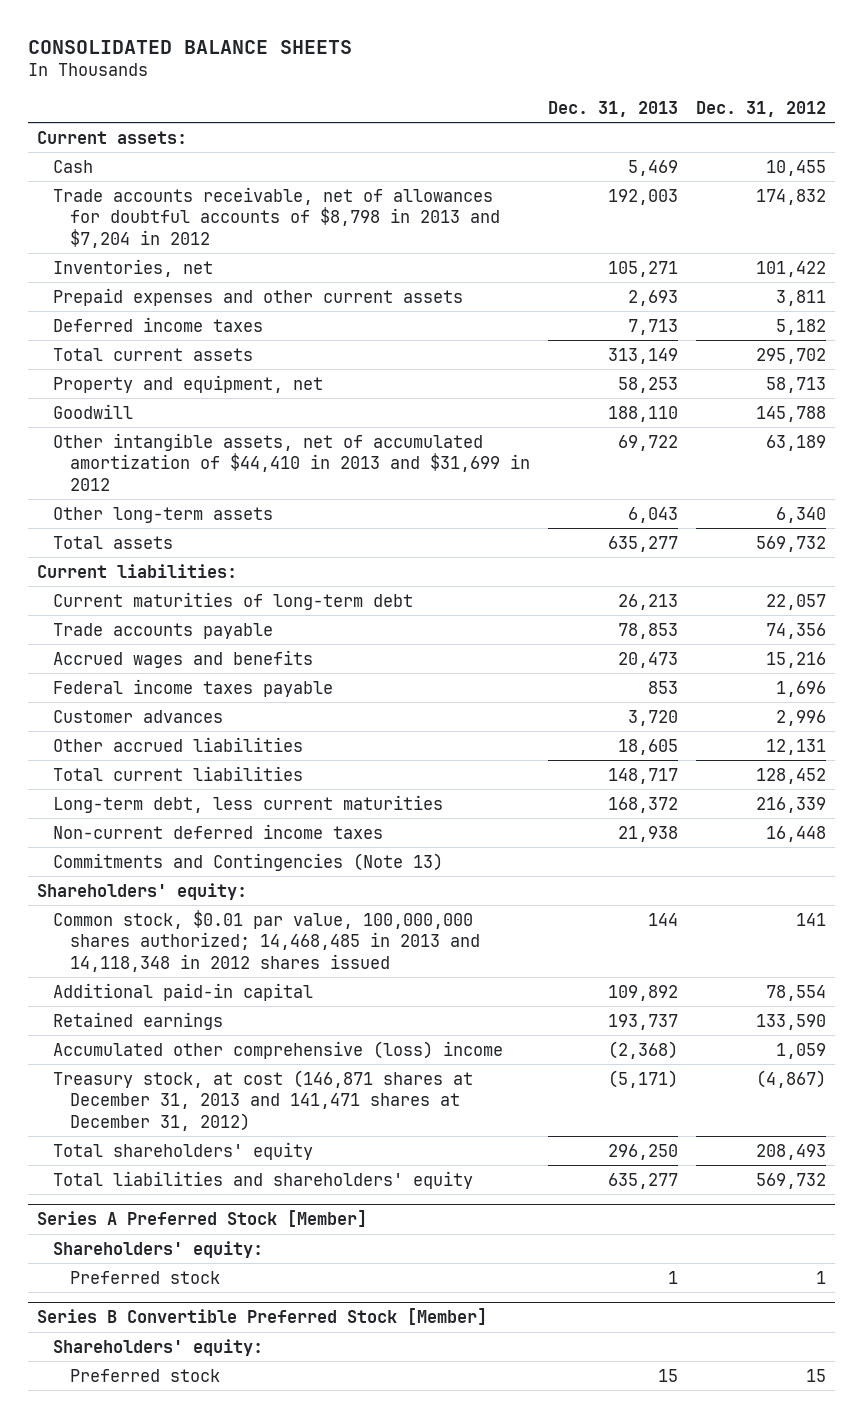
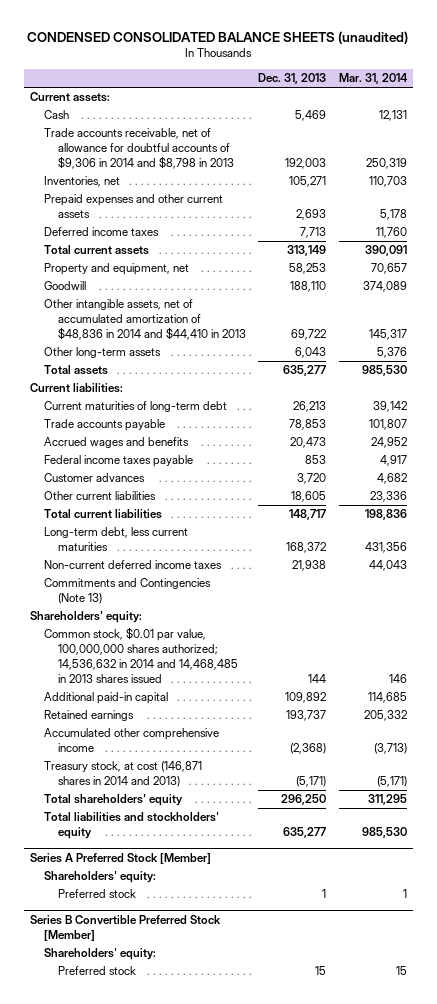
[27,39,352,54] CONSOLIDATED BALANCE SHEETS -> [27,30,409,44] CONDENSED CONSOLIDATED BALANCE SHEETS (unaudited)
[696,101,827,118] Dec. 31, 2012 -> none
none -> [338,73,408,85] Mar. 31, 2014
[53,186,500,248] Trade accounts receivable, net of allowances for doubtful accounts of $8,798 in 2013 and $7,204 in 2012 -> [44,128,235,170] Trade accounts receivable, net of allowance for doubtful accounts of $9,306 in 2014 and $8,798 in 2013
[53,432,530,491] Other intangible assets, net of accumulated amortization of $44,410 in 2013 and $31,699 in 2012 -> [44,299,247,341] Other intangible assets, net of accumulated amortization of $48,836 in 2014 and $44,410 in 2013
[53,736,304,752] Other accrued liabilities -> [44,491,157,501] Other current liabilities
[53,909,480,972] Common stock, $0.01 par value, 100,000,000 shares authorized; 14,468,485 in 2013 and 14,118,348 in 2012 shares issued -> [44,627,239,684] Common stock, $0.01 par value, 100,000,000 shares authorized; 14,536,632 in 2014 and 14,468,485 in 2013 shares issued
[53,1040,504,1059] Accumulated other comprehensive (loss) income -> [44,728,220,753] Accumulated other comprehensive income
[53,1069,474,1131] Treasury stock, at cost (146,871 shares at December 31, 2013 and 141,471 shares at December 31, 2012) -> [44,761,203,788] Treasury stock, at cost (146,871 shares in 2014 and 2013)
[53,1170,474,1189] Total liabilities and shareholders' equity -> [44,812,220,840] Total liabilities and stockholders' equity

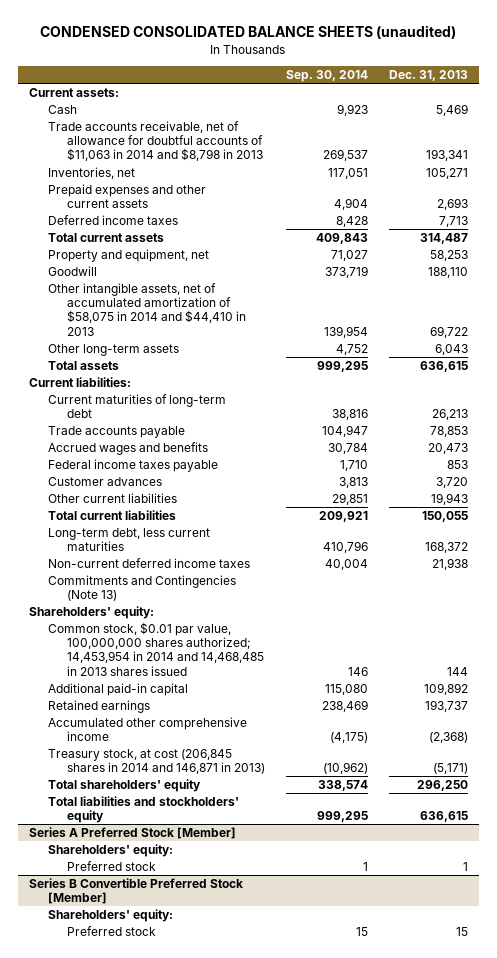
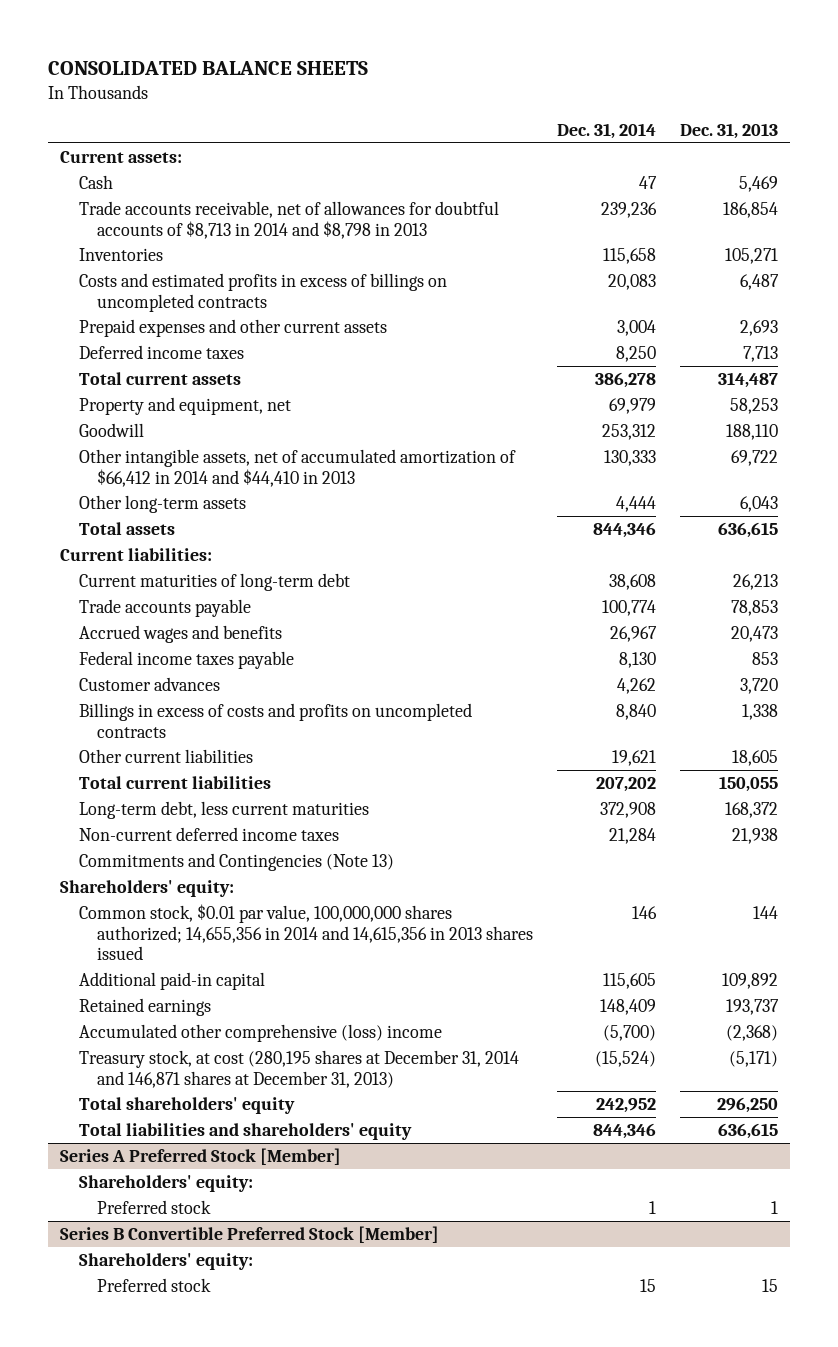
[40,25,457,40] CONDENSED CONSOLIDATED BALANCE SHEETS (unaudited) -> [47,61,368,76] CONSOLIDATED BALANCE SHEETS
[286,69,369,82] Sep. 30, 2014 -> none
none -> [557,123,657,140] Dec. 31, 2014
[48,121,264,162] Trade accounts receivable, net of allowance for doubtful accounts of $11,063 in 2014 and $8,798 in 2013 -> [78,200,499,239] Trade accounts receivable, net of allowances for doubtful accounts of $8,713 in 2014 and $8,798 in 2013
[426,149,469,162] 193,341 -> [722,201,778,218] 186,854
[48,167,136,180] Inventories, net -> [78,247,163,261] Inventories
none -> [78,272,447,312] Costs and estimated profits in excess of billings on uncompleted contracts
[48,283,247,336] Other intangible assets, net of accumulated amortization of $58,075 in 2014 and $44,410 in 2013 -> [78,448,516,487] Other intangible assets, net of accumulated amortization of $66,412 in 2014 and $44,410 in 2013
none -> [78,702,472,738] Billings in excess of costs and profits on uncompleted contracts
[431,493,469,506] 19,943 -> [731,749,778,766] 18,605
[48,622,265,676] Common stock, $0.01 par value, 100,000,000 shares authorized; 14,453,954 in 2014 and 14,468,485 in 2013 shares issued -> [78,903,534,961] Common stock, $0.01 par value, 100,000,000 shares authorized; 14,655,356 in 2014 and 14,615,356 in 2013 shares issued
[48,717,248,742] Accumulated other comprehensive income -> [78,1023,442,1042] Accumulated other comprehensive (loss) income
[48,749,266,775] Treasury stock, at cost (206,845 shares in 2014 and 146,871 in 2013) -> [78,1049,519,1088] Treasury stock, at cost (280,195 shares at December 31, 2014 and 146,871 shares at December 31, 2013)
[48,796,240,824] Total liabilities and stockholders' equity -> [78,1122,412,1140] Total liabilities and shareholders' equity

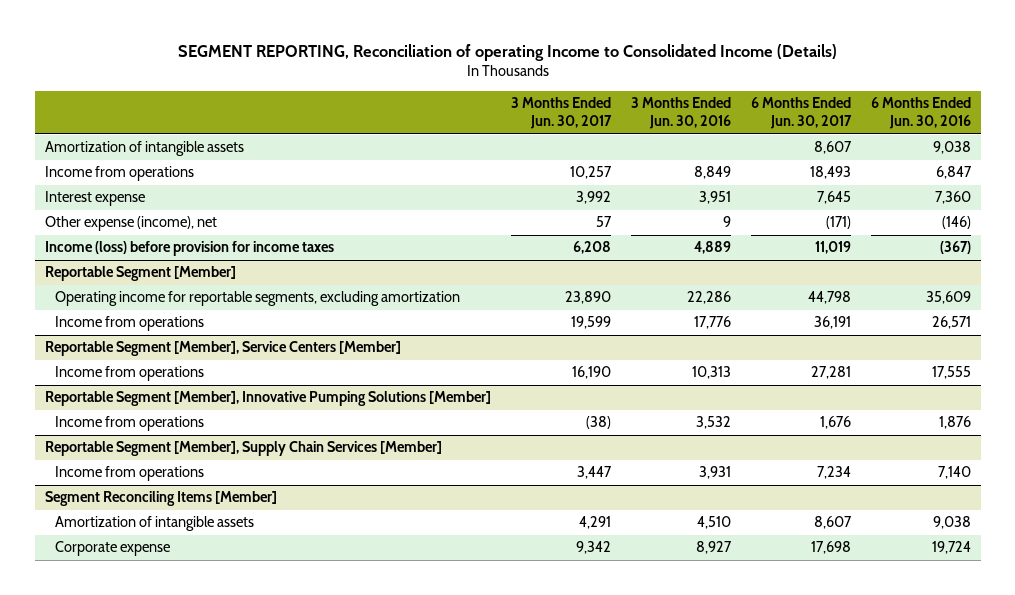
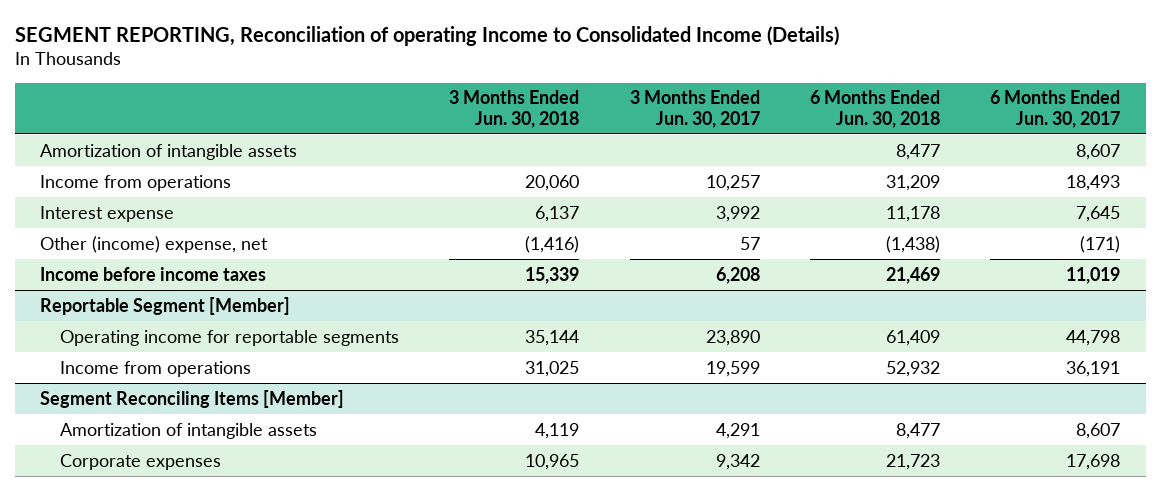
[630,96,731,130] 3 Months Ended Jun. 30, 2016 -> none
[870,96,971,130] 6 Months Ended Jun. 30, 2016 -> none
none -> [449,90,580,128] 3 Months Ended Jun. 30, 2018
none -> [810,90,941,128] 6 Months Ended Jun. 30, 2018
[44,216,217,232] Other expense (income), net -> [40,235,269,253] Other (income) expense, net
[44,241,334,257] Income (loss) before provision for income taxes -> [40,266,267,281] Income before income taxes
[54,291,460,307] Operating income for reportable segments, excluding amortization -> [60,329,400,346] Operating income for reportable segments
[44,341,401,357] Reportable Segment [Member], Service Centers [Member] -> none
[54,366,204,382] Income from operations -> none
[44,391,491,407] Reportable Segment [Member], Innovative Pumping Solutions [Member] -> none
[54,416,204,432] Income from operations -> none
[44,441,442,457] Reportable Segment [Member], Supply Chain Services [Member] -> none
[54,466,204,482] Income from operations -> none
[54,541,170,557] Corporate expense -> [60,453,222,470] Corporate expenses

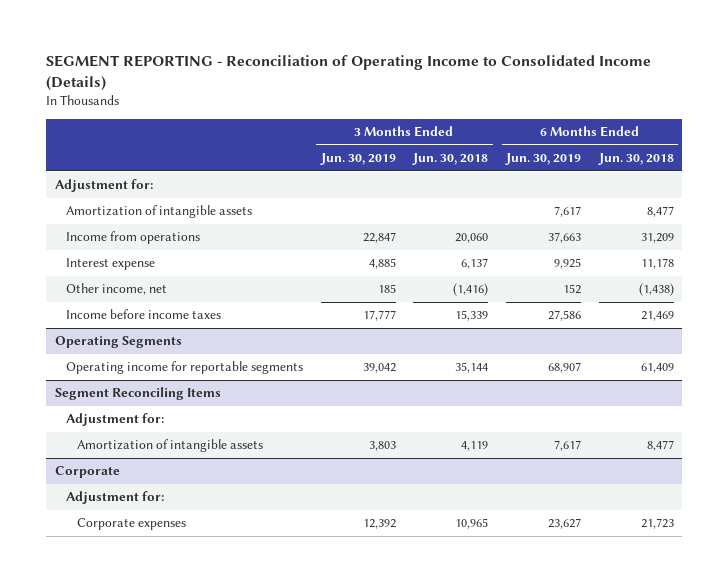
[15,25,840,46] SEGMENT REPORTING, Reconciliation of operating Income to Consolidated Income (Details) -> [45,55,651,92] SEGMENT REPORTING - Reconciliation of Operating Income to Consolidated Income (Details)
[629,90,760,128] 3 Months Ended Jun. 30, 2017 -> none
[990,90,1121,128] 6 Months Ended Jun. 30, 2017 -> none
none -> [319,153,396,166] Jun. 30, 2019
none -> [504,153,581,166] Jun. 30, 2019
none -> [54,179,153,193] Adjustment for:
[40,235,269,253] Other (income) expense, net -> [65,283,167,296] Other income, net
[40,296,291,315] Reportable Segment [Member] -> [54,336,182,349] Operating Segments
[60,360,252,377] Income from operations -> none
[40,389,345,408] Segment Reconciling Items [Member] -> [54,387,221,401] Segment Reconciling Items
none -> [65,413,164,427] Adjustment for:
none -> [54,466,120,479] Corporate
none -> [65,491,164,505] Adjustment for:

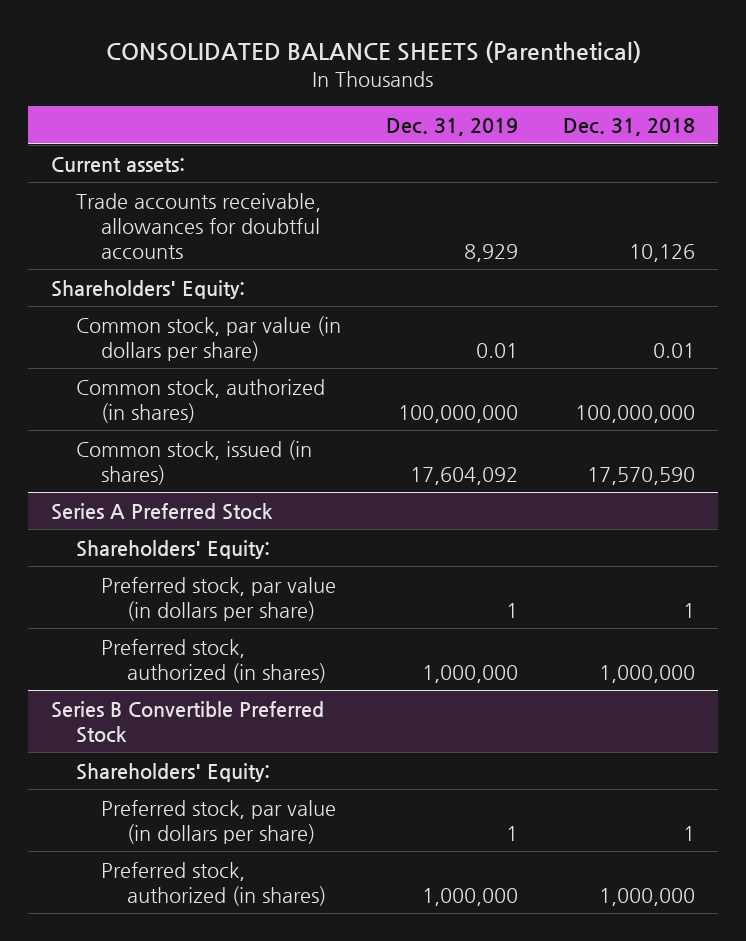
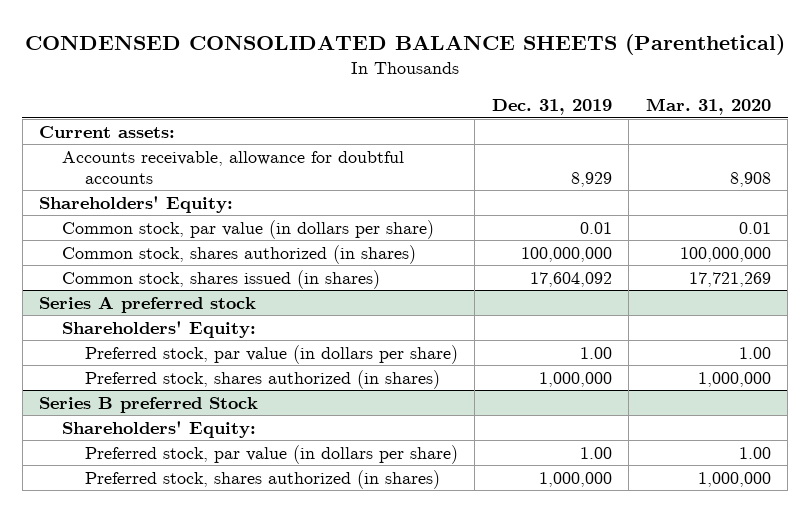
[105,41,641,64] CONSOLIDATED BALANCE SHEETS (Parenthetical) -> [24,34,785,56] CONDENSED CONSOLIDATED BALANCE SHEETS (Parenthetical)
[563,117,696,136] Dec. 31, 2018 -> none
none -> [645,98,771,116] Mar. 31, 2020
[76,192,322,259] Trade accounts receivable, allowances for doubtful accounts -> [61,150,404,184] Accounts receivable, allowance for doubtful accounts
[76,378,326,423] Common stock, authorized (in shares) -> [61,244,416,264] Common stock, shares authorized (in shares)
[76,439,313,485] Common stock, issued (in shares) -> [61,269,380,289] Common stock, shares issued (in shares)
[50,502,273,520] Series A Preferred Stock -> [39,295,257,313] Series A preferred stock
[506,602,519,618] 1 -> [579,346,612,359] 1.00
[101,638,326,683] Preferred stock, authorized (in shares) -> [84,369,440,389] Preferred stock, shares authorized (in shares)
[50,700,324,743] Series B Convertible Preferred Stock -> [39,396,259,413] Series B preferred Stock
[506,825,519,841] 1 -> [579,446,612,459] 1.00
[101,861,326,906] Preferred stock, authorized (in shares) -> [84,469,440,489] Preferred stock, shares authorized (in shares)

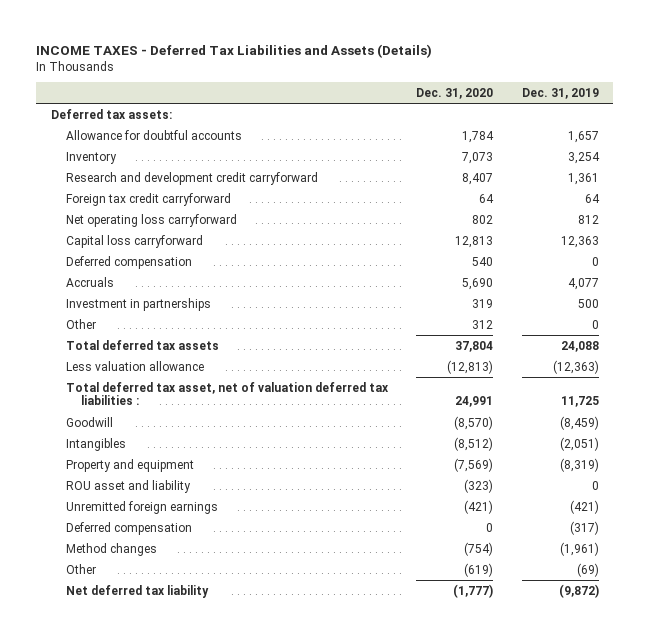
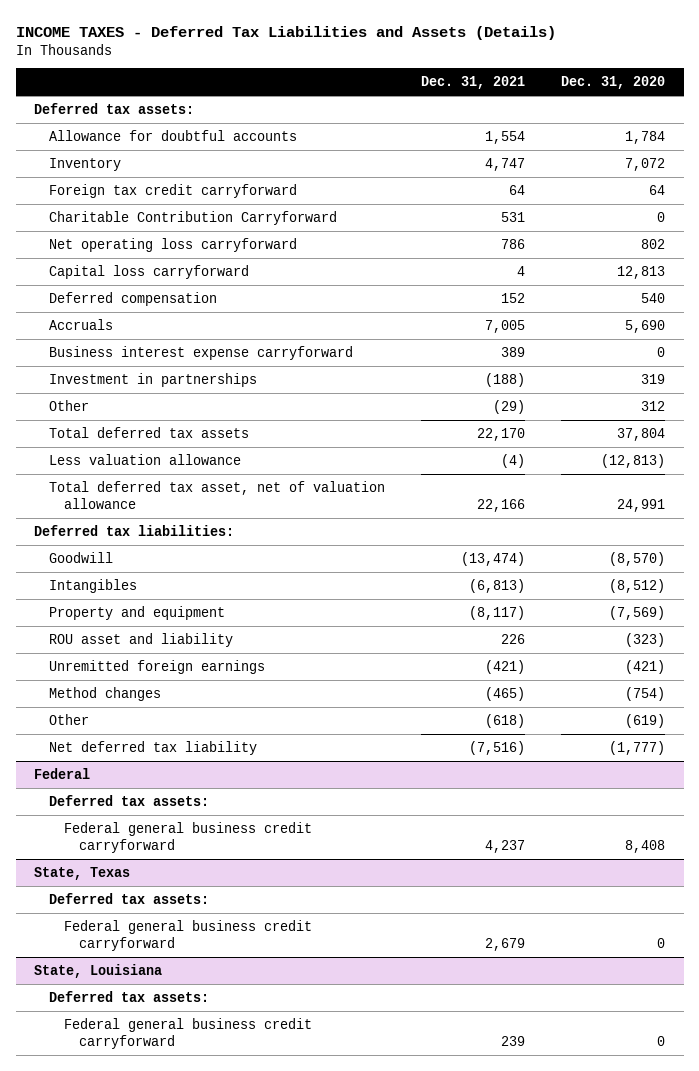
[521,88,599,100] Dec. 31, 2019 -> none
none -> [421,76,526,90] Dec. 31, 2021
[65,171,318,185] Research and development credit carryforward -> none
[462,151,494,164] 7,073 -> [625,157,666,171] 7,072
none -> [48,210,337,225] Charitable Contribution Carryforward
none -> [48,345,353,360] Business interest expense carryforward
[65,381,389,406] Total deferred tax asset, net of valuation deferred tax liabilities : -> [48,480,385,510] Total deferred tax asset, net of valuation allowance
none -> [33,524,234,536] Deferred tax liabilities:
[65,521,192,535] Deferred compensation -> none
none -> [33,767,90,779] Federal
none -> [48,794,209,806] Deferred tax assets:
none -> [64,821,313,854] Federal general business credit carryforward
none -> [33,866,130,880] State, Texas
none -> [48,892,209,904] Deferred tax assets:
none -> [64,919,313,952] Federal general business credit carryforward
none -> [33,963,162,978] State, Louisiana
none -> [48,990,209,1002] Deferred tax assets:
none -> [64,1017,313,1050] Federal general business credit carryforward

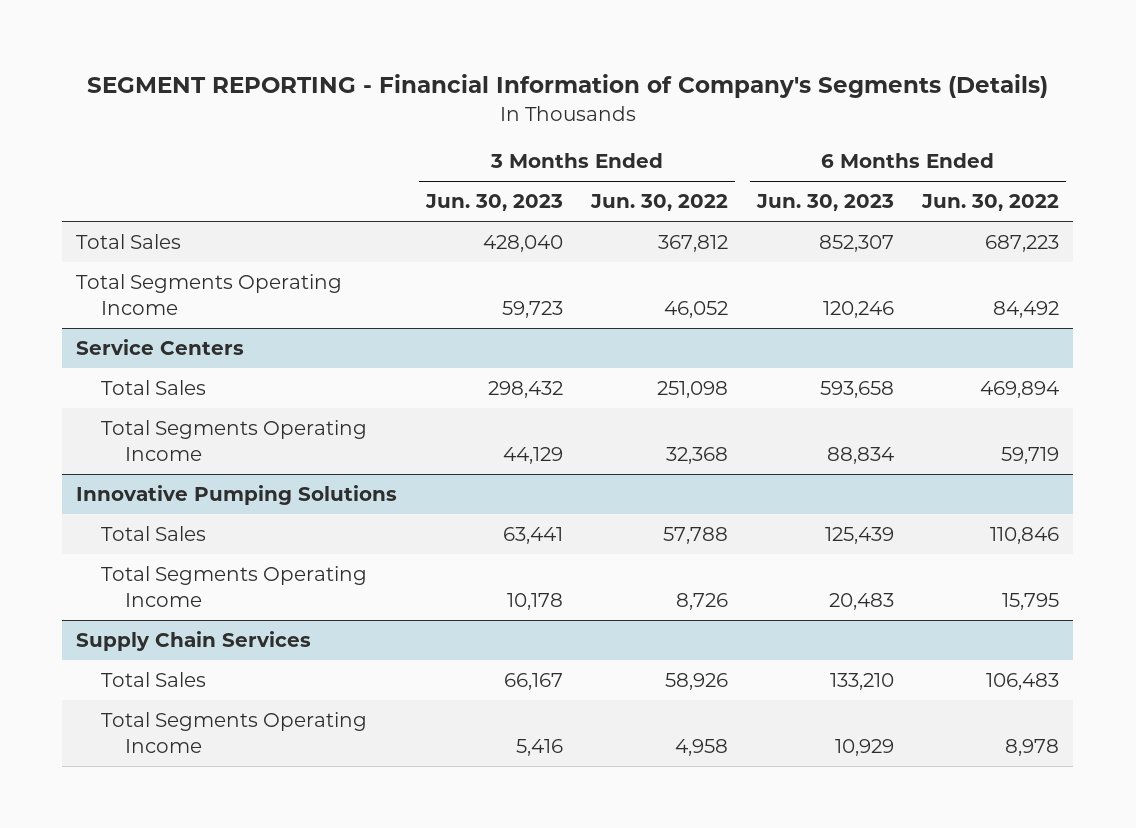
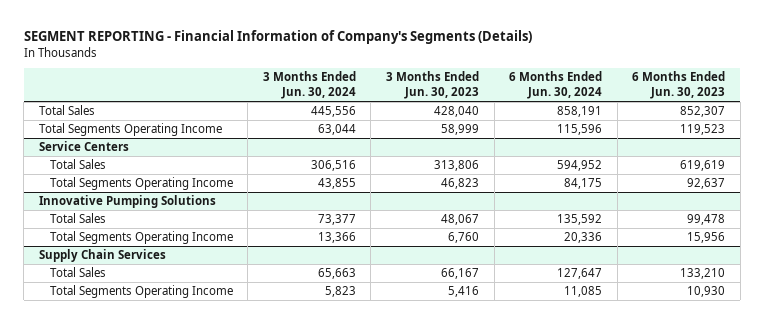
[590,194,729,212] Jun. 30, 2022 -> none
[921,194,1060,212] Jun. 30, 2022 -> none
none -> [262,71,356,100] 3 Months Ended Jun. 30, 2024
none -> [509,71,603,100] 6 Months Ended Jun. 30, 2024
[501,301,563,319] 59,723 -> [440,124,479,136] 58,999
[822,301,894,319] 120,246 -> [680,124,726,136] 119,523
[487,381,563,399] 298,432 -> [433,160,479,172] 313,806
[819,381,894,399] 593,658 -> [680,160,726,172] 619,619
[502,447,563,465] 44,129 -> [440,178,479,190] 46,823
[826,447,894,465] 88,834 -> [687,178,726,190] 92,637
[502,527,563,545] 63,441 -> [440,214,479,226] 48,067
[824,527,894,545] 125,439 -> [687,214,726,226] 99,478
[506,593,563,611] 10,178 -> [447,232,479,244] 6,760
[828,593,894,611] 20,483 -> [687,232,726,244] 15,956
[834,739,894,757] 10,929 -> [687,286,726,298] 10,930

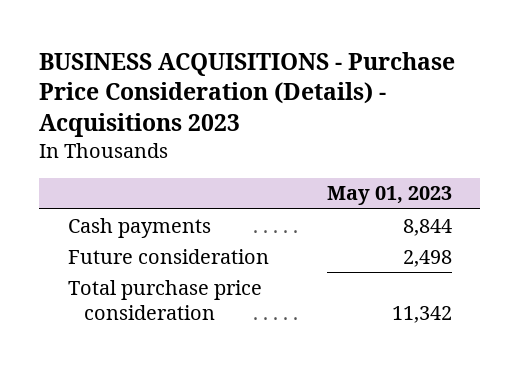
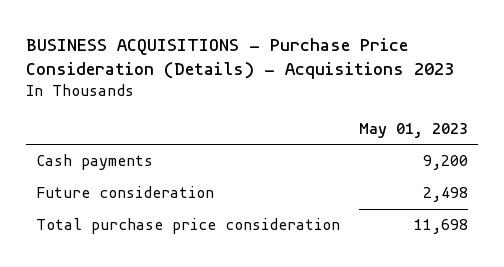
[402,218,452,236] 8,844 -> [423,155,469,171] 9,200
[391,306,452,324] 11,342 -> [414,219,469,235] 11,698

